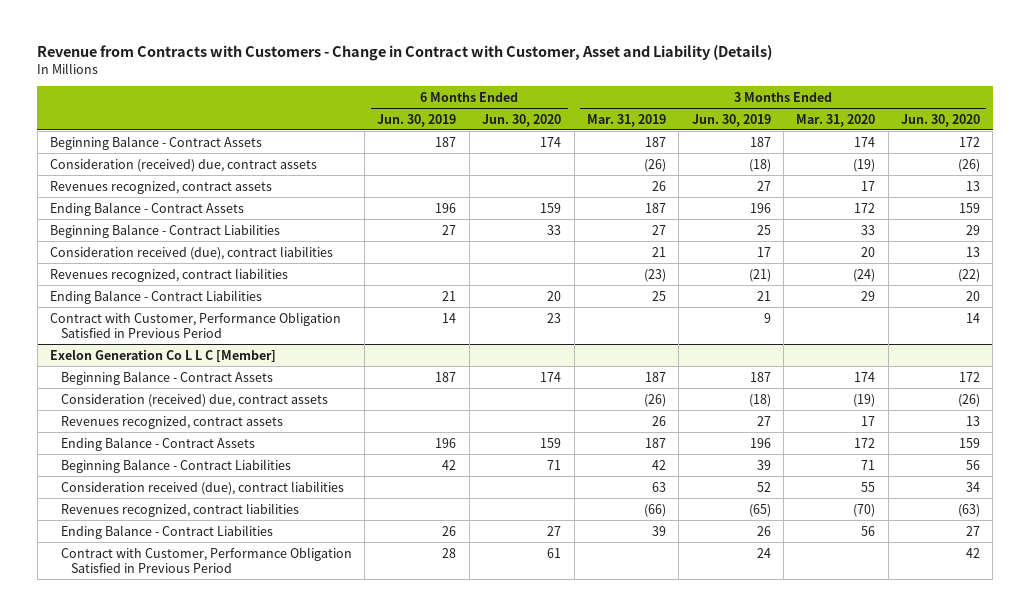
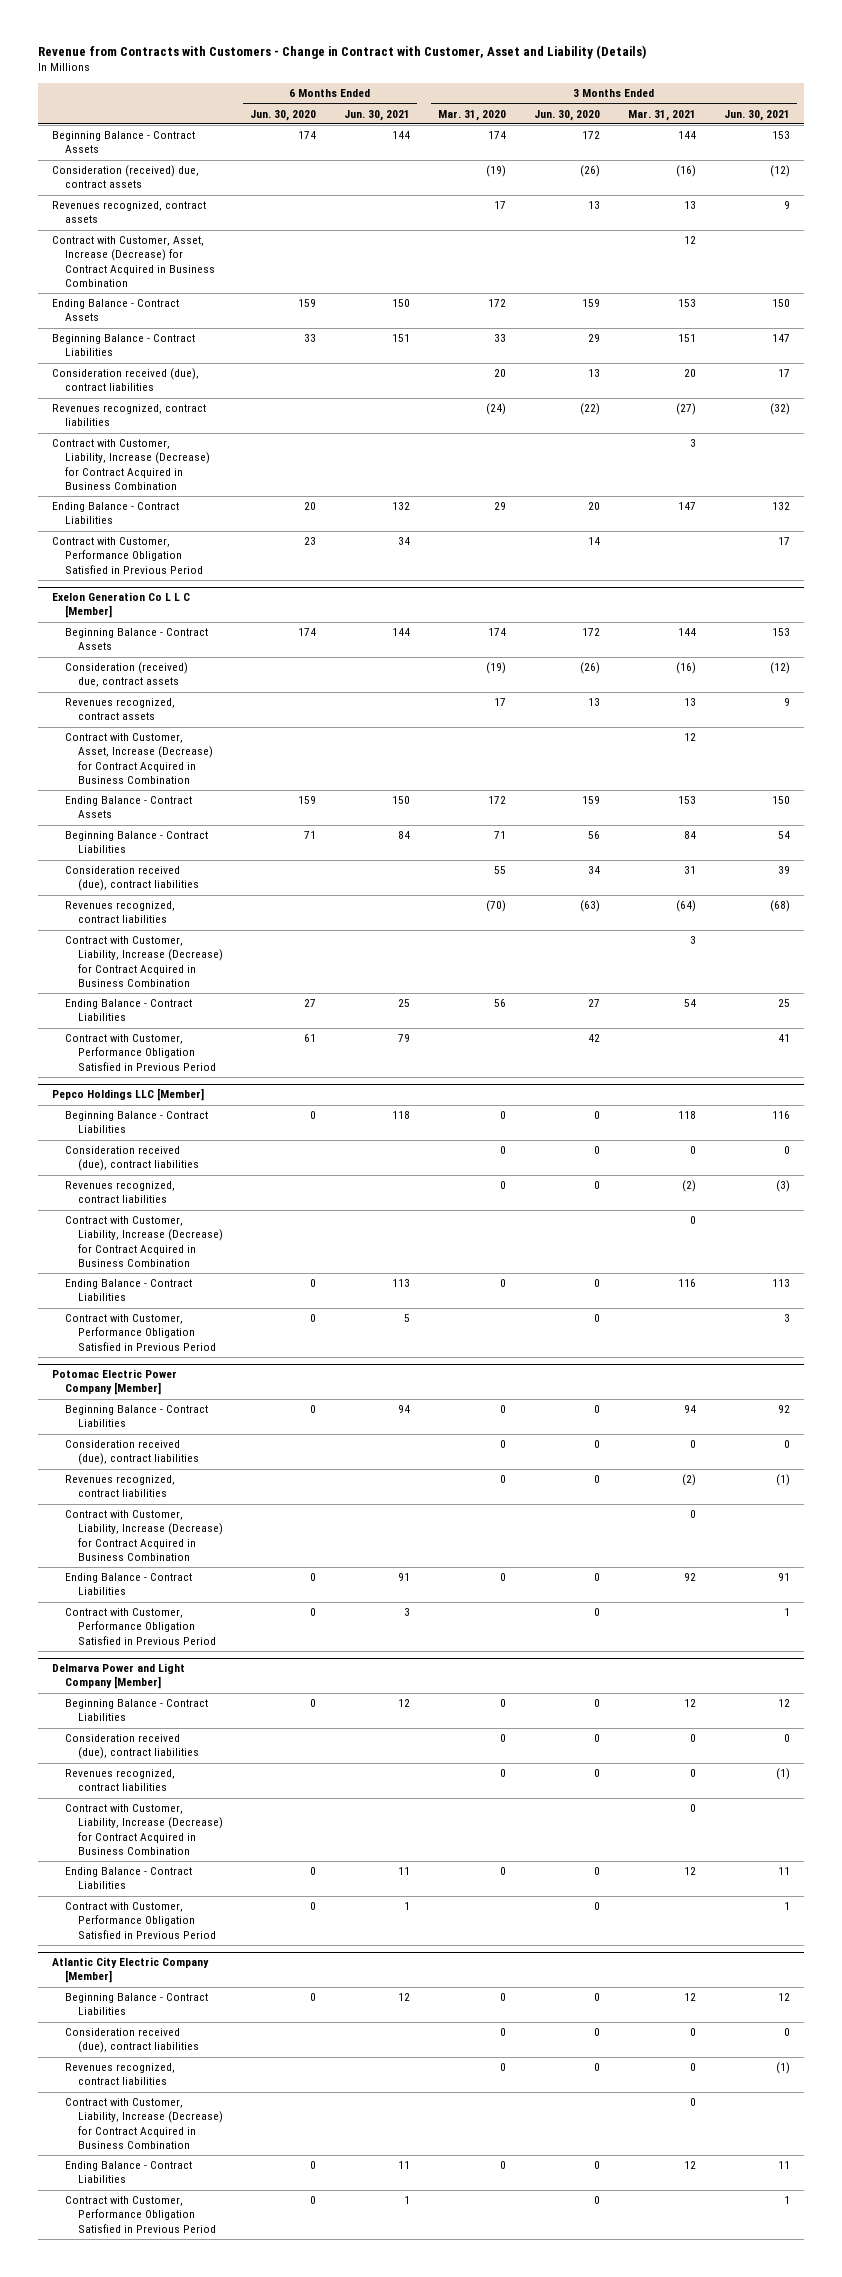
[377,113,457,127] Jun. 30, 2019 -> none
[586,113,666,127] Mar. 31, 2019 -> none
[691,113,771,127] Jun. 30, 2019 -> none
none -> [344,109,411,121] Jun. 30, 2021
none -> [628,109,697,121] Mar. 31, 2021
none -> [724,109,791,121] Jun. 30, 2021
none -> [52,236,215,287] Contract with Customer, Asset, Increase (Decrease) for Contract Acquired in Business Combination
none -> [52,439,210,490] Contract with Customer, Liability, Increase (Decrease) for Contract Acquired in Business Combination
none -> [64,733,213,784] Contract with Customer, Asset, Increase (Decrease) for Contract Acquired in Business Combination
none -> [64,936,223,987] Contract with Customer, Liability, Increase (Decrease) for Contract Acquired in Business Combination
none -> [52,1088,205,1102] Pepco Holdings LLC [Member]
none -> [64,1111,208,1134] Beginning Balance - Contract Liabilities
none -> [64,1146,199,1172] Consideration received (due), contract liabilities
none -> [64,1181,175,1204] Revenues recognized, contract liabilities
none -> [64,1216,223,1267] Contract with Customer, Liability, Increase (Decrease) for Contract Acquired in Business Combination
none -> [64,1279,192,1302] Ending Balance - Contract Liabilities
none -> [64,1314,216,1351] Contract with Customer, Performance Obligation Satisfied in Previous Period
none -> [52,1369,178,1396] Potomac Electric Power Company [Member]
none -> [64,1405,208,1428] Beginning Balance - Contract Liabilities
none -> [64,1440,199,1466] Consideration received (due), contract liabilities
none -> [64,1475,175,1498] Revenues recognized, contract liabilities
none -> [64,1510,223,1561] Contract with Customer, Liability, Increase (Decrease) for Contract Acquired in Business Combination
none -> [64,1573,192,1596] Ending Balance - Contract Liabilities
none -> [64,1608,216,1645] Contract with Customer, Performance Obligation Satisfied in Previous Period
none -> [52,1663,186,1690] Delmarva Power and Light Company [Member]
none -> [64,1699,208,1722] Beginning Balance - Contract Liabilities
none -> [64,1734,199,1760] Consideration received (due), contract liabilities
none -> [64,1769,175,1792] Revenues recognized, contract liabilities
none -> [64,1804,223,1855] Contract with Customer, Liability, Increase (Decrease) for Contract Acquired in Business Combination
none -> [64,1867,192,1890] Ending Balance - Contract Liabilities
none -> [64,1902,216,1939] Contract with Customer, Performance Obligation Satisfied in Previous Period
none -> [52,1957,210,1984] Atlantic City Electric Company [Member]
none -> [64,1993,208,2016] Beginning Balance - Contract Liabilities
none -> [64,2028,199,2054] Consideration received (due), contract liabilities
none -> [64,2063,175,2086] Revenues recognized, contract liabilities
none -> [64,2098,223,2149] Contract with Customer, Liability, Increase (Decrease) for Contract Acquired in Business Combination
none -> [64,2161,192,2184] Ending Balance - Contract Liabilities
none -> [64,2196,216,2233] Contract with Customer, Performance Obligation Satisfied in Previous Period

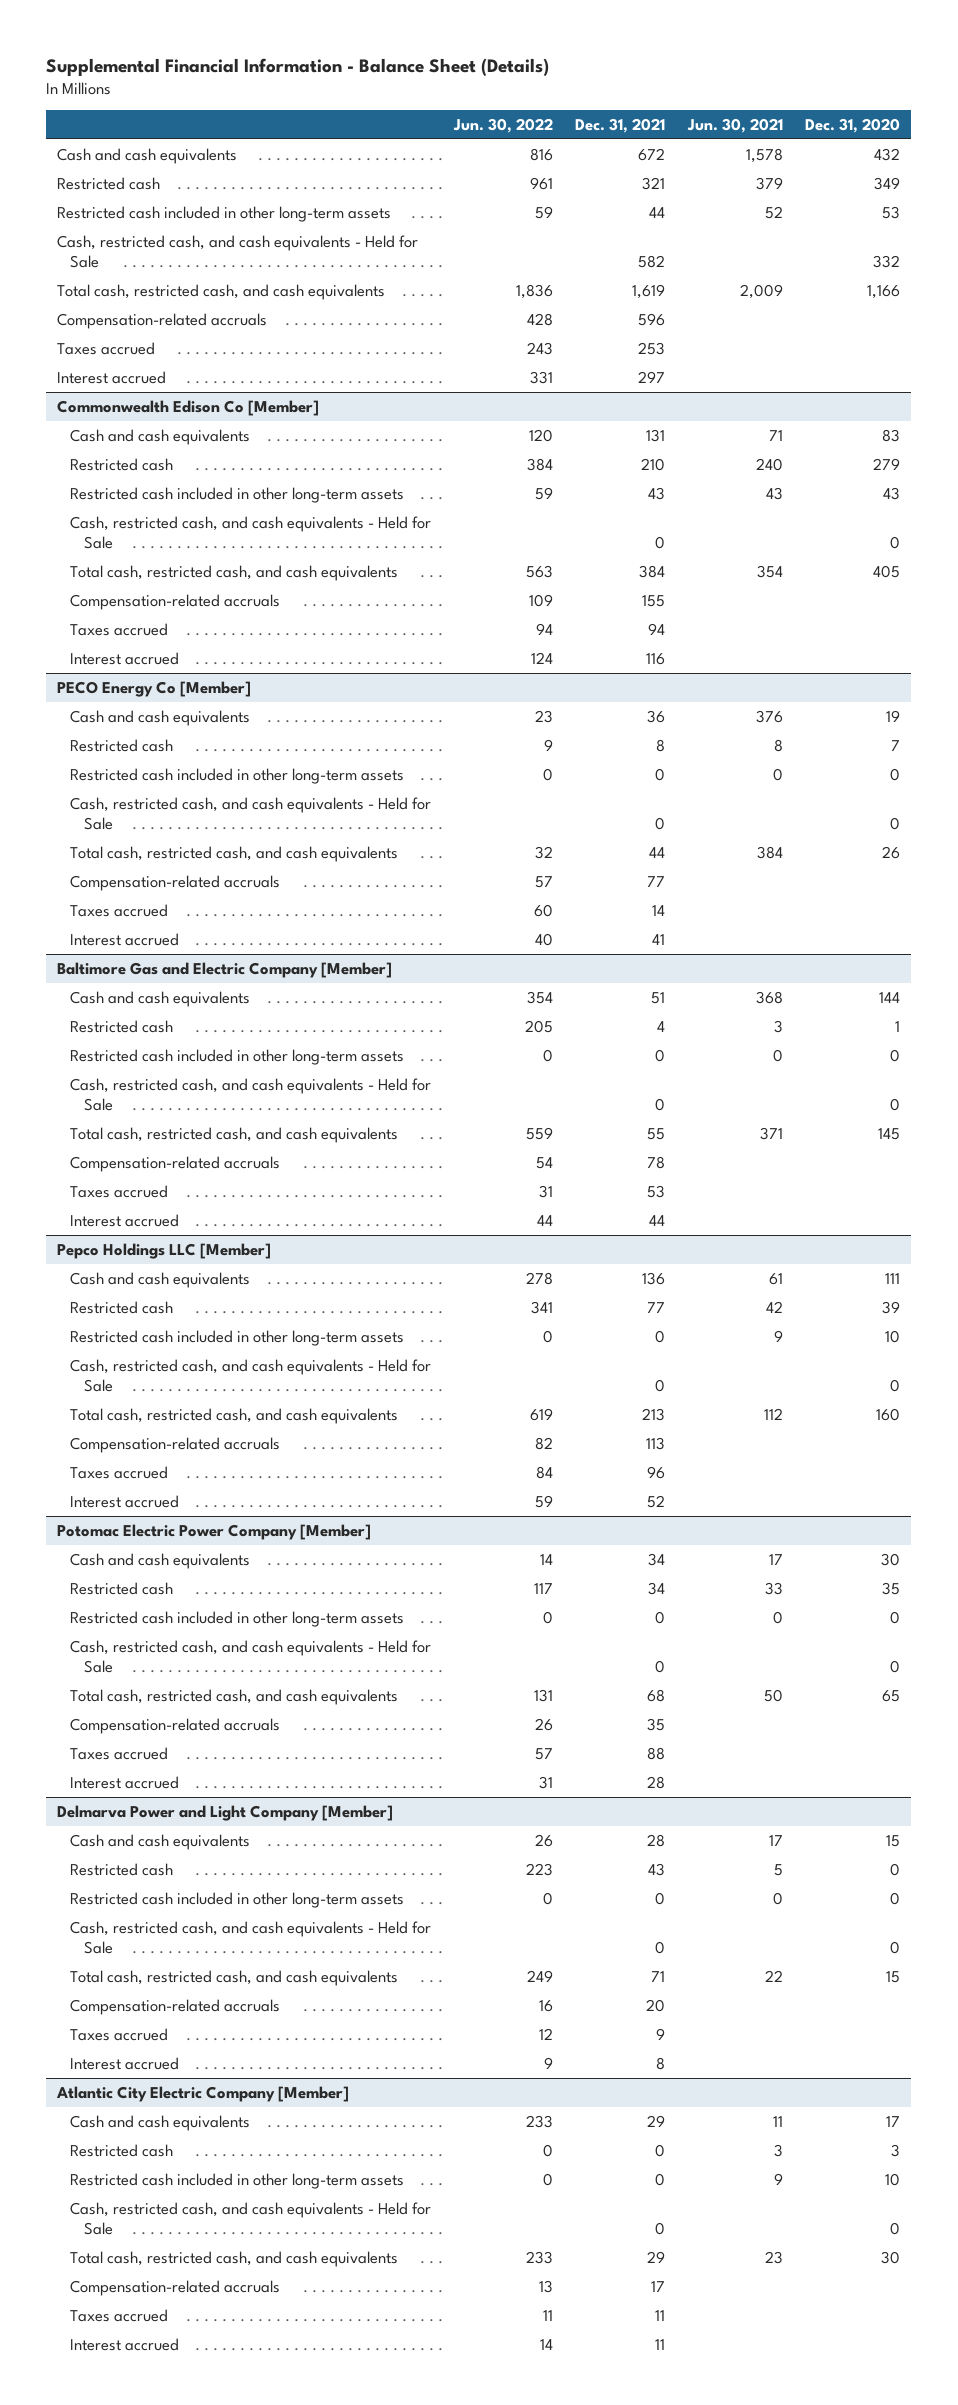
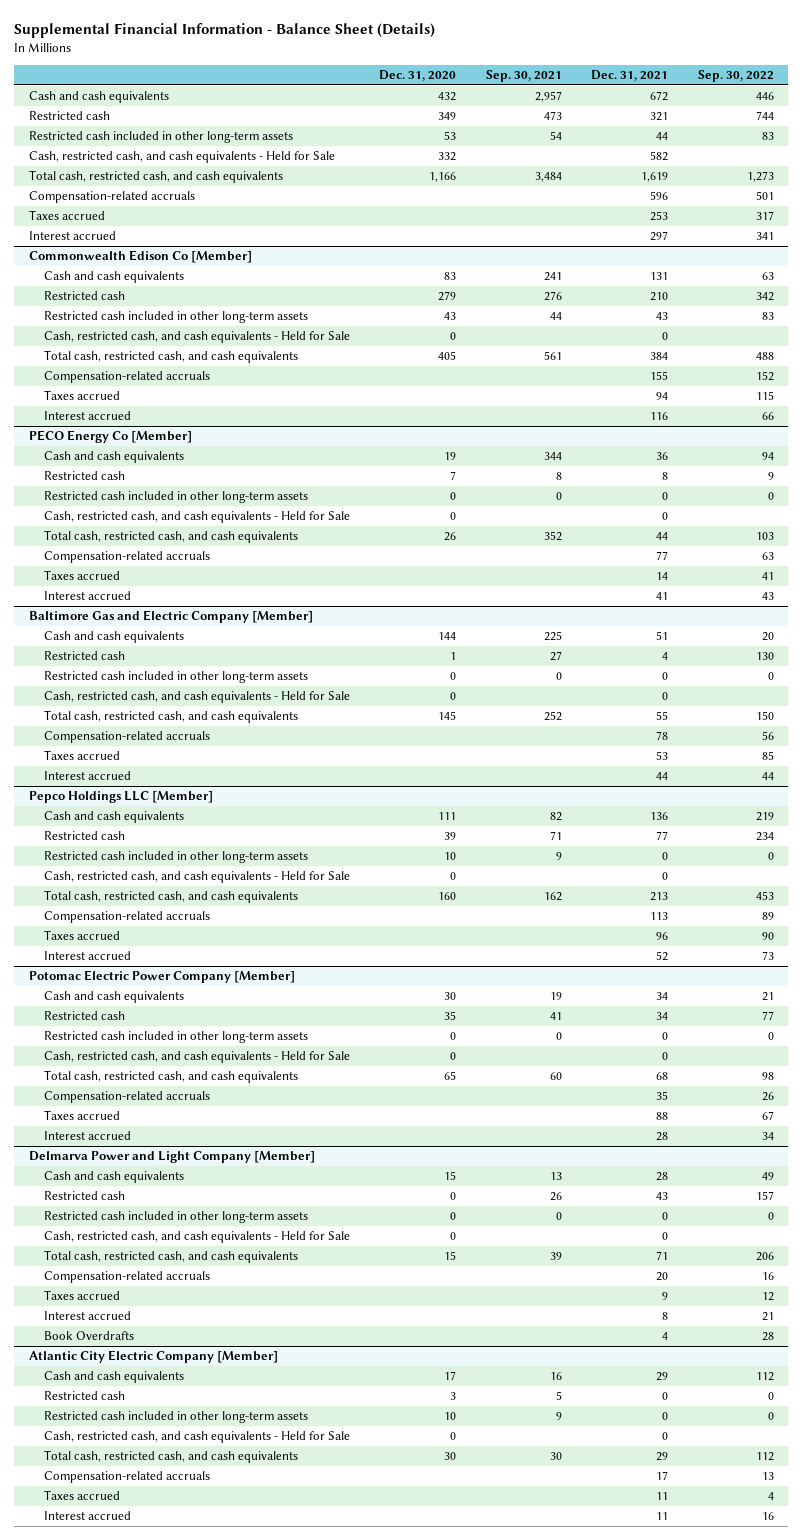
[452,118,553,134] Jun. 30, 2022 -> none
[686,118,783,134] Jun. 30, 2021 -> none
none -> [485,70,562,83] Sep. 30, 2021
none -> [697,70,774,83] Sep. 30, 2022
none -> [44,1331,135,1341] Book Overdrafts

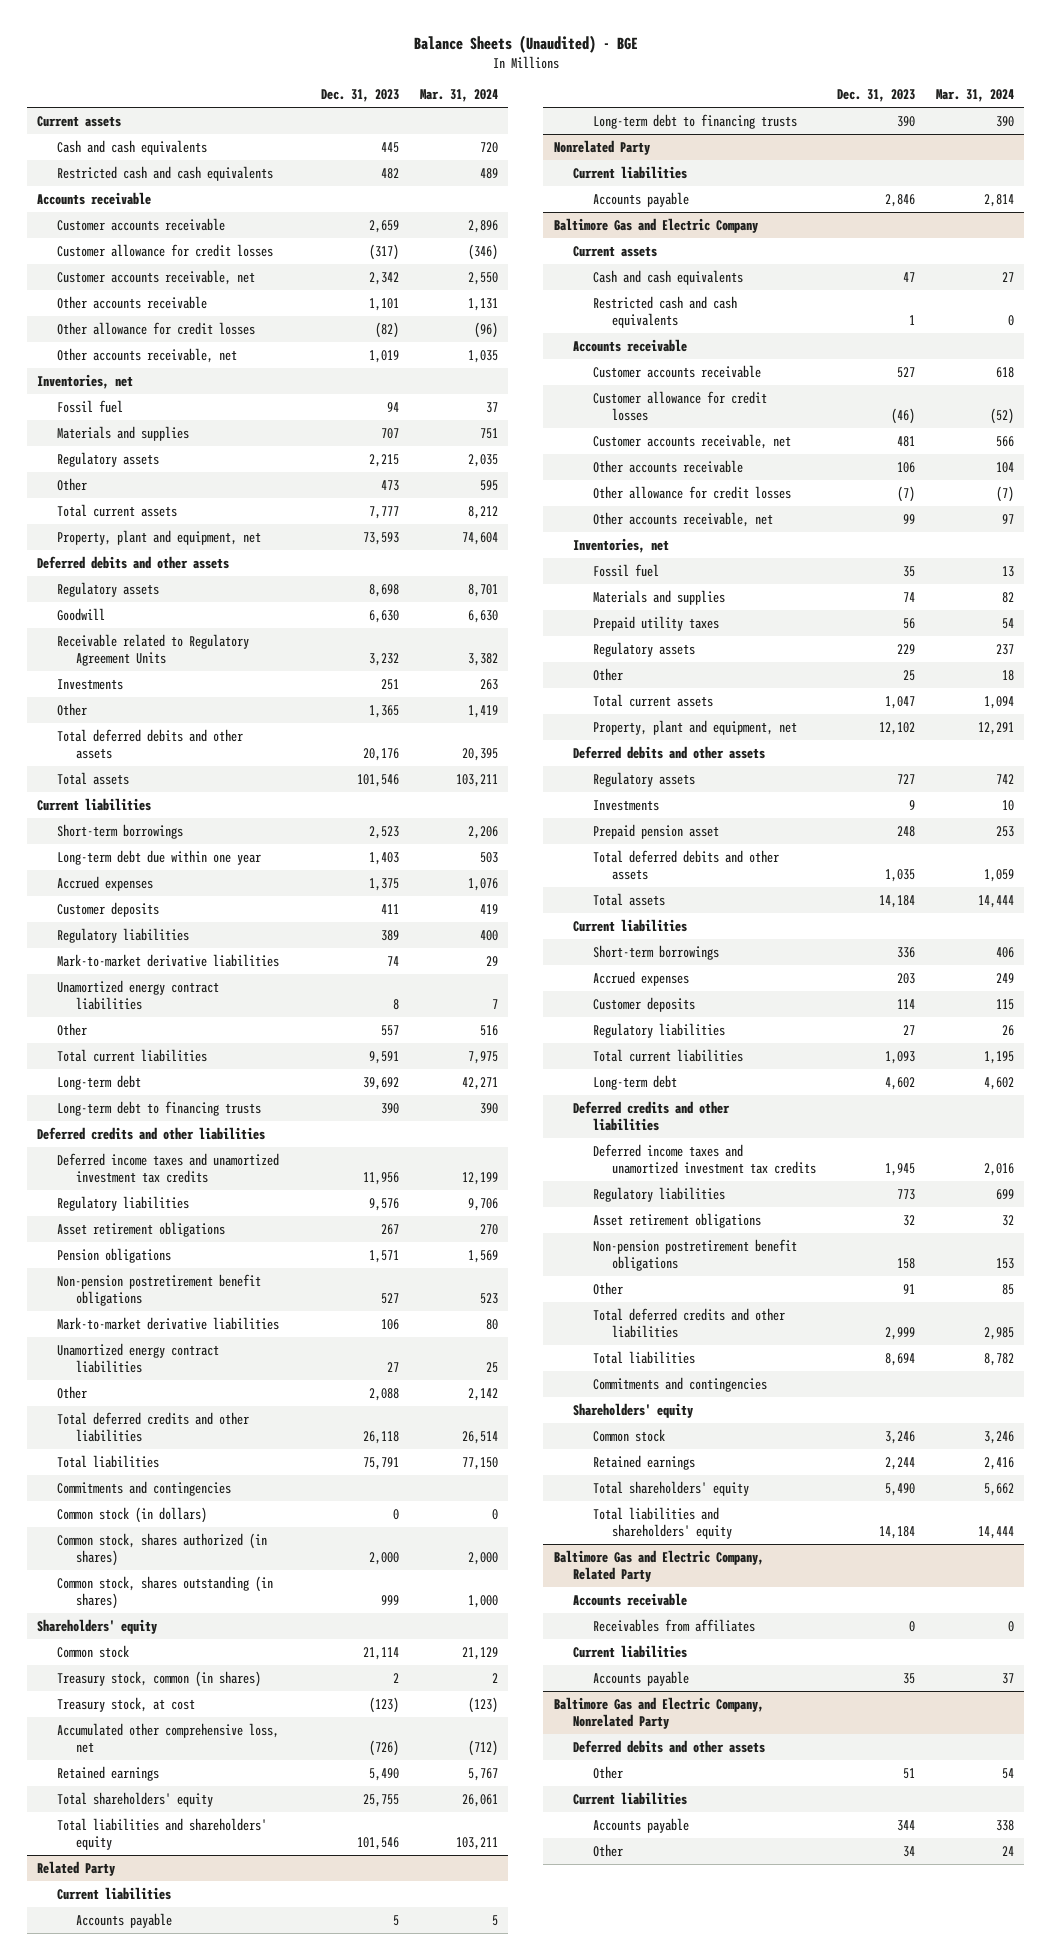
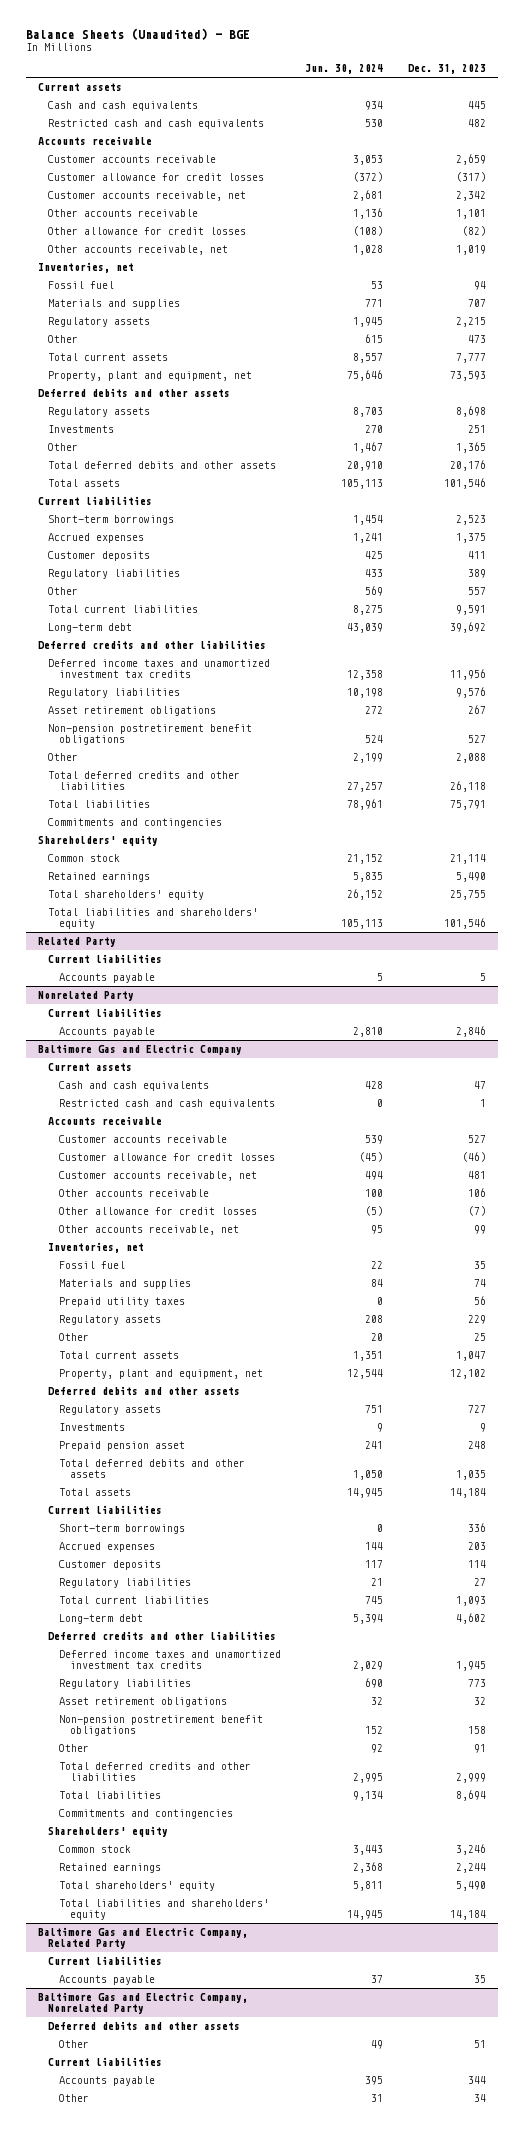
[419,89,498,103] Mar. 31, 2024 -> none
none -> [305,64,384,75] Jun. 30, 2024
[56,607,105,621] Goodwill -> none
[56,633,249,666] Receivable related to Regulatory Agreement Units -> none
[56,849,261,865] Long-term debt due within one year -> none
[56,953,279,967] Mark-to-market derivative liabilities -> none
[56,979,219,1010] Unamortized energy contract liabilities -> none
[56,1100,261,1116] Long-term debt to financing trusts -> none
[56,1247,171,1263] Pension obligations -> none
[56,1316,279,1330] Mark-to-market derivative liabilities -> none
[56,1342,219,1373] Unamortized energy contract liabilities -> none
[56,1506,207,1523] Common stock (in dollars) -> none
[56,1532,267,1566] Common stock, shares authorized (in shares) -> none
[56,1575,273,1609] Common stock, shares outstanding (in shares) -> none
[56,1670,261,1687] Treasury stock, common (in shares) -> none
[56,1696,195,1712] Treasury stock, at cost -> none
[56,1722,279,1753] Accumulated other comprehensive loss, net -> none
[592,113,797,129] Long-term debt to financing trusts -> none
[573,1592,688,1606] Accounts receivable -> none
[592,1618,755,1632] Receivables from affiliates -> none

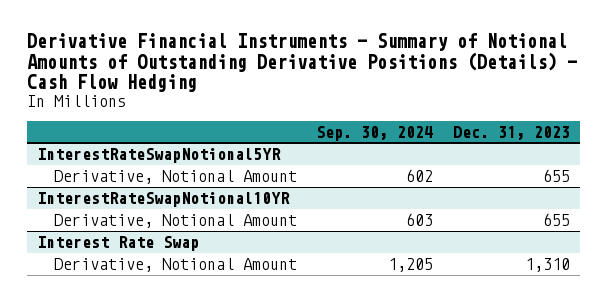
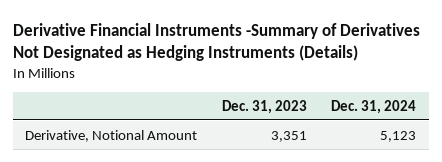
[26,32,577,93] Derivative Financial Instruments - Summary of Notional Amounts of Outstanding Derivative Positions (Details) - Cash Flow Hedging -> [13,22,421,62] Derivative Financial Instruments -Summary of Derivatives Not Designated as Hedging Instruments (Details)
[316,125,434,141] Sep. 30, 2024 -> none
none -> [331,99,417,114] Dec. 31, 2024
[36,147,281,163] InterestRateSwapNotional5YR -> none
[36,191,290,207] InterestRateSwapNotional10YR -> none
[53,213,297,228] Derivative, Notional Amount -> none
[36,235,199,251] Interest Rate Swap -> none
[53,257,297,272] Derivative, Notional Amount -> none
[542,168,570,182] 655 -> [270,130,307,142] 3,351

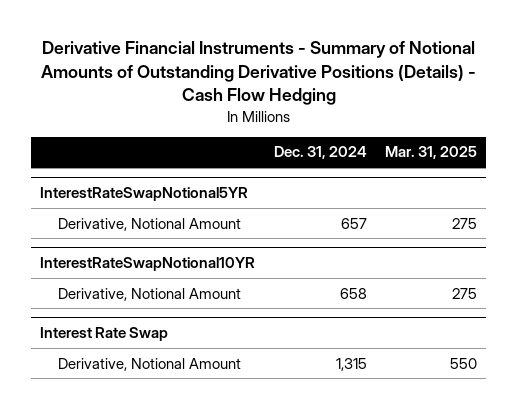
[13,22,421,62] Derivative Financial Instruments -Summary of Derivatives Not Designated as Hedging Instruments (Details) -> [40,41,476,106] Derivative Financial Instruments - Summary of Notional Amounts of Outstanding Derivative Positions (Details) - Cash Flow Hedging
[221,99,307,114] Dec. 31, 2023 -> none
none -> [385,146,478,160] Mar. 31, 2025
none -> [40,186,249,201] InterestRateSwapNotional5YR
[380,130,417,142] 5,123 -> [340,217,367,229] 657
none -> [40,256,256,271] InterestRateSwapNotional10YR
none -> [57,287,241,301] Derivative, Notional Amount
none -> [40,326,169,341] Interest Rate Swap
none -> [57,357,241,371] Derivative, Notional Amount

